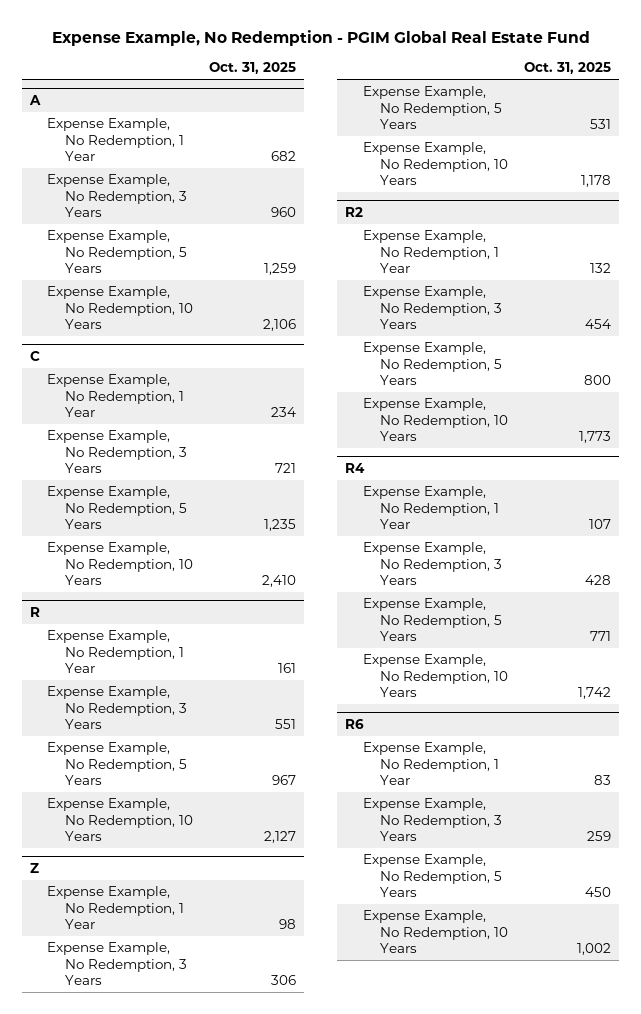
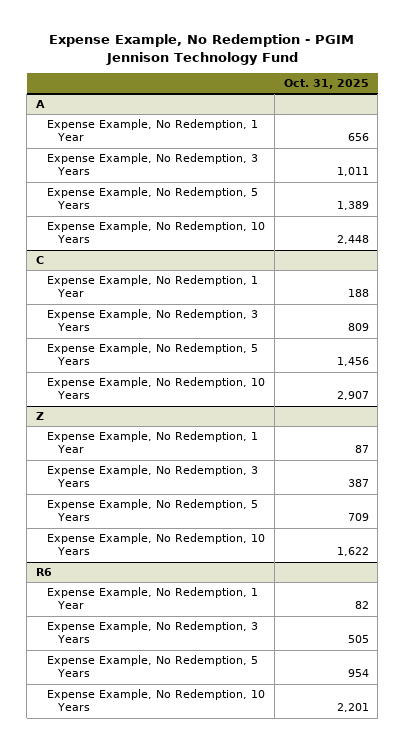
[51,29,590,46] Expense Example, No Redemption - PGIM Global Real Estate Fund -> [49,34,355,65] Expense Example, No Redemption - PGIM Jennison Technology Fund
[270,151,296,162] 682 -> [347,133,369,142] 656
[270,207,296,218] 960 -> [336,167,369,177] 1,011
[263,263,296,276] 1,259 -> [336,201,369,211] 1,389
[262,319,296,332] 2,106 -> [336,235,369,245] 2,448
[29,606,40,617] R -> none
[47,630,185,674] Expense Example, No Redemption, 1 Year -> none
[47,686,188,730] Expense Example, No Redemption, 3 Years -> none
[47,742,188,786] Expense Example, No Redemption, 5 Years -> none
[47,798,194,842] Expense Example, No Redemption, 10 Years -> none
[270,407,296,418] 234 -> [347,289,369,298] 188
[274,463,296,474] 721 -> [347,323,369,332] 809
[263,519,296,532] 1,235 -> [336,357,369,367] 1,456
[261,575,296,588] 2,410 -> [336,391,369,401] 2,907
[345,206,364,217] R2 -> none
[362,230,500,274] Expense Example, No Redemption, 1 Year -> none
[362,286,503,330] Expense Example, No Redemption, 3 Years -> none
[362,342,503,386] Expense Example, No Redemption, 5 Years -> none
[362,398,509,442] Expense Example, No Redemption, 10 Years -> none
[345,462,366,473] R4 -> none
[362,486,500,530] Expense Example, No Redemption, 1 Year -> none
[362,542,503,586] Expense Example, No Redemption, 3 Years -> none
[362,598,503,642] Expense Example, No Redemption, 5 Years -> none
[362,654,509,698] Expense Example, No Redemption, 10 Years -> none
[278,919,296,930] 98 -> [354,445,369,454] 87
[270,975,296,986] 306 -> [347,479,369,488] 387
[590,119,612,130] 531 -> [347,513,369,522] 709
[581,175,612,188] 1,178 -> [336,547,369,557] 1,622
[594,775,612,786] 83 -> [354,601,369,610] 82
[587,831,612,842] 259 -> [347,635,369,644] 505
[585,887,612,898] 450 -> [347,669,369,678] 954
[577,943,612,956] 1,002 -> [336,703,369,713] 2,201

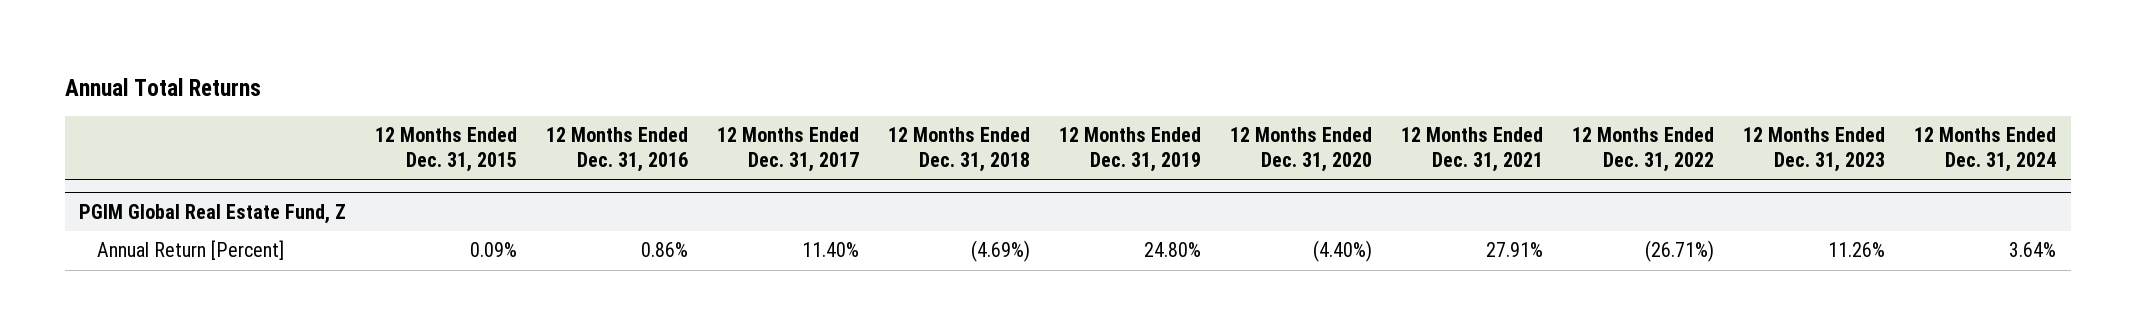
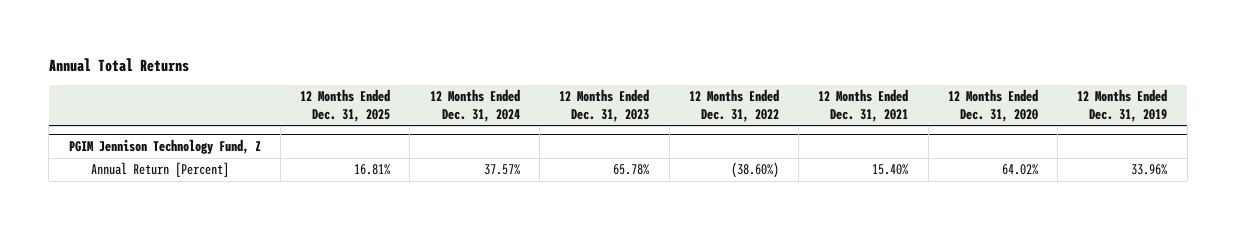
[375,127,518,172] 12 Months Ended Dec. 31, 2015 -> none
[546,127,689,172] 12 Months Ended Dec. 31, 2016 -> none
[717,127,860,172] 12 Months Ended Dec. 31, 2017 -> none
[888,127,1031,172] 12 Months Ended Dec. 31, 2018 -> none
none -> [300,89,391,122] 12 Months Ended Dec. 31, 2025
[79,203,347,224] PGIM Global Real Estate Fund, Z -> none
none -> [68,139,261,155] PGIM Jennison Technology Fund, Z
[1144,242,1202,258] 24.80% -> [1131,164,1168,176] 33.96%
[1313,240,1373,263] (4.40%) -> [1001,164,1038,176] 64.02%
[1486,242,1544,258] 27.91% -> [872,164,909,176] 15.40%
[1645,240,1715,263] (26.71%) -> [730,162,779,179] (38.60%)
[1828,242,1886,258] 11.26% -> [613,164,650,176] 65.78%
[2009,242,2057,258] 3.64% -> [483,164,520,176] 37.57%

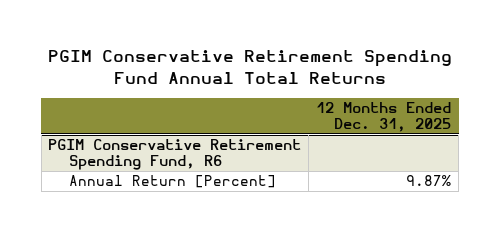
[48,57,189,72] Annual Total Returns -> [47,50,452,84] PGIM Conservative Retirement Spending Fund Annual Total Returns
[429,89,520,122] 12 Months Ended Dec. 31, 2024 -> none
[559,89,650,122] 12 Months Ended Dec. 31, 2023 -> none
[688,89,779,122] 12 Months Ended Dec. 31, 2022 -> none
[818,89,909,122] 12 Months Ended Dec. 31, 2021 -> none
[947,89,1038,122] 12 Months Ended Dec. 31, 2020 -> none
[1077,89,1168,122] 12 Months Ended Dec. 31, 2019 -> none
[68,139,261,155] PGIM Jennison Technology Fund, Z -> none
none -> [48,139,302,171] PGIM Conservative Retirement Spending Fund, R6
[354,164,391,176] 16.81% -> [406,175,452,187] 9.87%

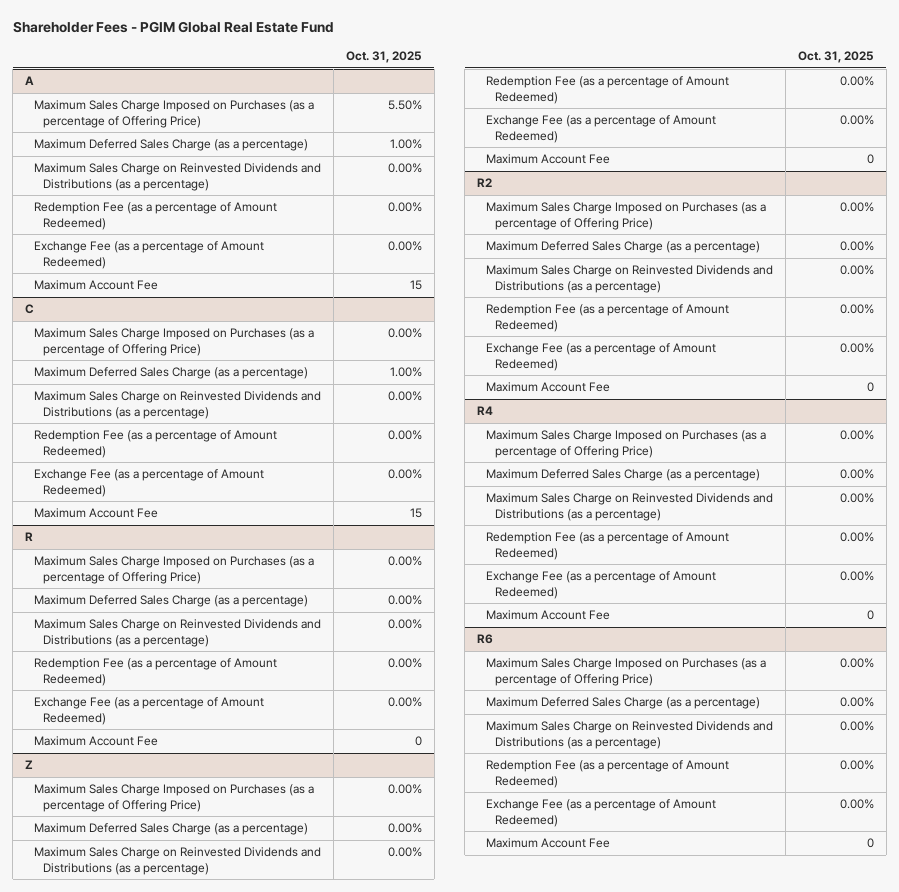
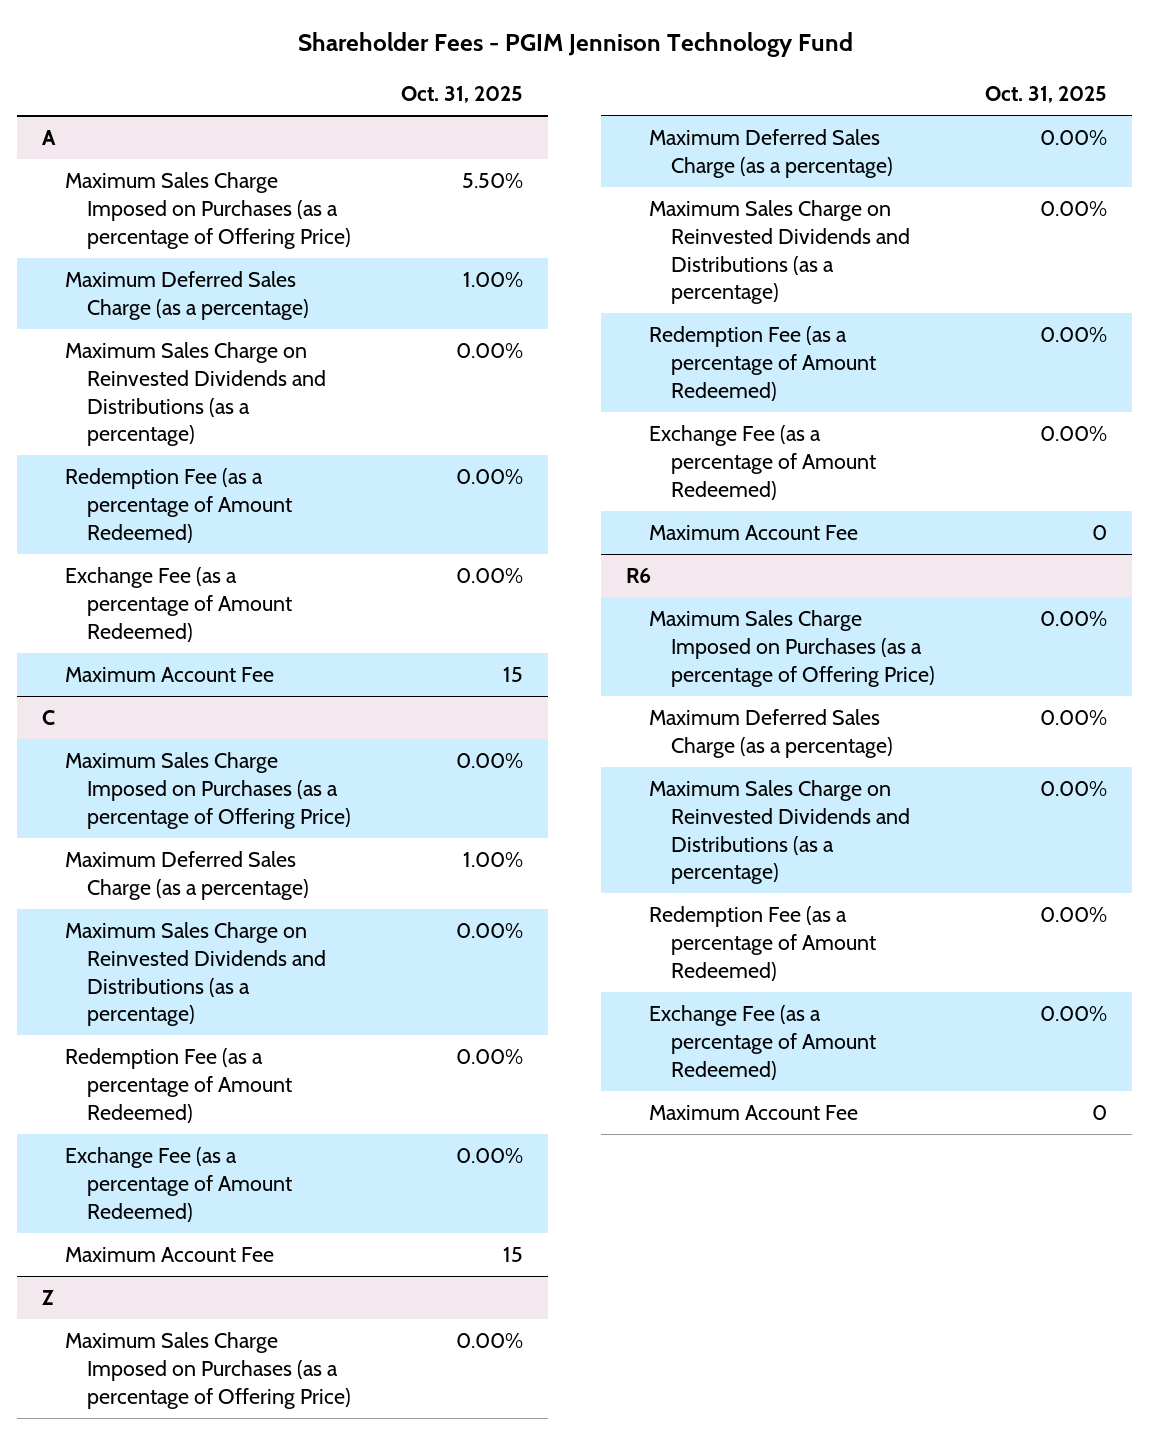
[12,20,334,33] Shareholder Fees - PGIM Global Real Estate Fund -> [297,31,853,57] Shareholder Fees - PGIM Jennison Technology Fund
[25,532,34,542] R -> none
[34,556,315,584] Maximum Sales Charge Imposed on Purchases (as a percentage of Offering Price) -> none
[34,595,309,608] Maximum Deferred Sales Charge (as a percentage) -> none
[34,619,322,647] Maximum Sales Charge on Reinvested Dividends and Distributions (as a percentage) -> none
[34,658,278,686] Redemption Fee (as a percentage of Amount Redeemed) -> none
[34,697,265,725] Exchange Fee (as a percentage of Amount Redeemed) -> none
[34,736,159,747] Maximum Account Fee -> none
[477,178,493,188] R2 -> none
[486,202,767,230] Maximum Sales Charge Imposed on Purchases (as a percentage of Offering Price) -> none
[486,241,761,254] Maximum Deferred Sales Charge (as a percentage) -> none
[486,265,774,293] Maximum Sales Charge on Reinvested Dividends and Distributions (as a percentage) -> none
[486,304,730,332] Redemption Fee (as a percentage of Amount Redeemed) -> none
[486,343,717,371] Exchange Fee (as a percentage of Amount Redeemed) -> none
[486,382,611,393] Maximum Account Fee -> none
[477,406,494,416] R4 -> none
[486,430,767,458] Maximum Sales Charge Imposed on Purchases (as a percentage of Offering Price) -> none
[486,469,761,482] Maximum Deferred Sales Charge (as a percentage) -> none
[486,493,774,521] Maximum Sales Charge on Reinvested Dividends and Distributions (as a percentage) -> none
[486,532,730,560] Redemption Fee (as a percentage of Amount Redeemed) -> none
[486,571,717,599] Exchange Fee (as a percentage of Amount Redeemed) -> none
[486,610,611,621] Maximum Account Fee -> none

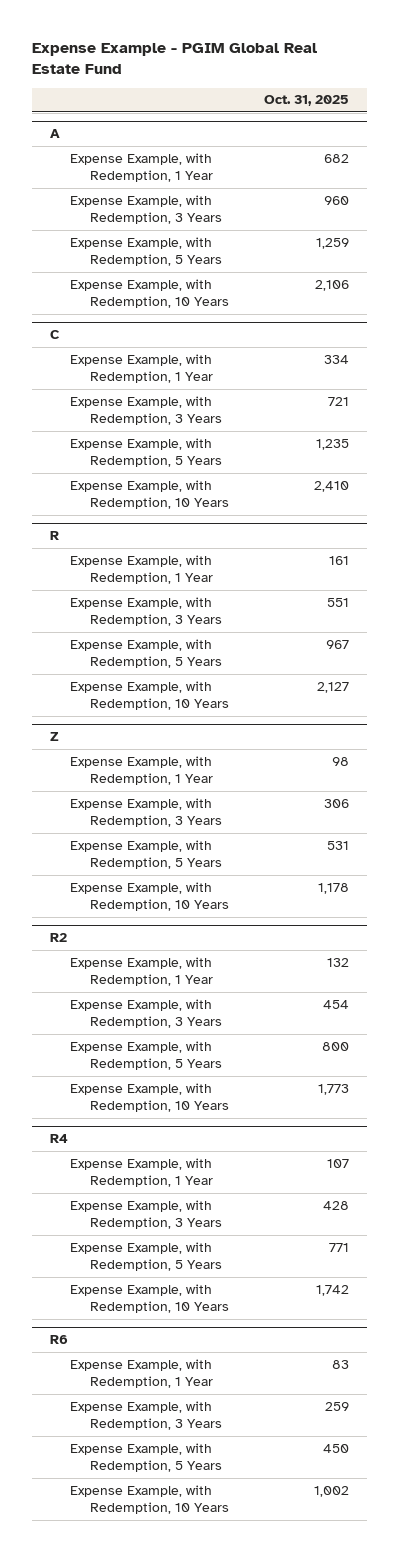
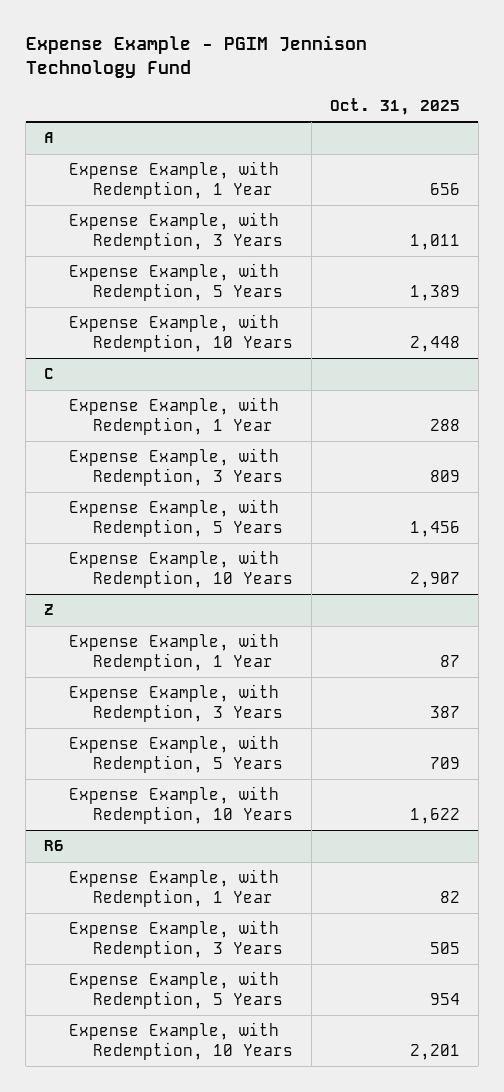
[31,42,317,74] Expense Example - PGIM Global Real Estate Fund -> [25,34,367,79] Expense Example - PGIM Jennison Technology Fund
[324,153,350,163] 682 -> [429,182,460,195] 656
[324,195,350,205] 960 -> [409,233,460,250] 1,011
[316,237,350,249] 1,259 -> [409,284,460,301] 1,389
[315,279,350,291] 2,106 -> [409,335,460,352] 2,448
[49,531,59,541] R -> none
[69,554,214,584] Expense Example, with Redemption, 1 Year -> none
[69,596,223,626] Expense Example, with Redemption, 3 Years -> none
[69,638,223,668] Expense Example, with Redemption, 5 Years -> none
[69,680,230,710] Expense Example, with Redemption, 10 Years -> none
[324,354,350,364] 334 -> [429,418,460,431] 288
[328,396,350,406] 721 -> [429,469,460,482] 809
[316,438,350,450] 1,235 -> [409,520,460,537] 1,456
[314,480,350,492] 2,410 -> [409,571,460,588] 2,907
[49,933,67,943] R2 -> none
[69,956,214,986] Expense Example, with Redemption, 1 Year -> none
[69,998,223,1028] Expense Example, with Redemption, 3 Years -> none
[69,1040,223,1070] Expense Example, with Redemption, 5 Years -> none
[69,1082,230,1112] Expense Example, with Redemption, 10 Years -> none
[49,1134,68,1144] R4 -> none
[69,1157,214,1187] Expense Example, with Redemption, 1 Year -> none
[69,1199,223,1229] Expense Example, with Redemption, 3 Years -> none
[69,1241,223,1271] Expense Example, with Redemption, 5 Years -> none
[69,1283,230,1313] Expense Example, with Redemption, 10 Years -> none
[332,756,350,766] 98 -> [439,654,460,667] 87
[324,798,350,808] 306 -> [429,705,460,718] 387
[327,840,350,850] 531 -> [429,756,460,769] 709
[318,882,350,894] 1,178 -> [409,807,460,824] 1,622
[332,1359,350,1369] 83 -> [439,890,460,903] 82
[325,1401,350,1411] 259 -> [429,941,460,954] 505
[323,1443,350,1453] 450 -> [429,992,460,1005] 954
[314,1485,350,1497] 1,002 -> [409,1043,460,1060] 2,201

